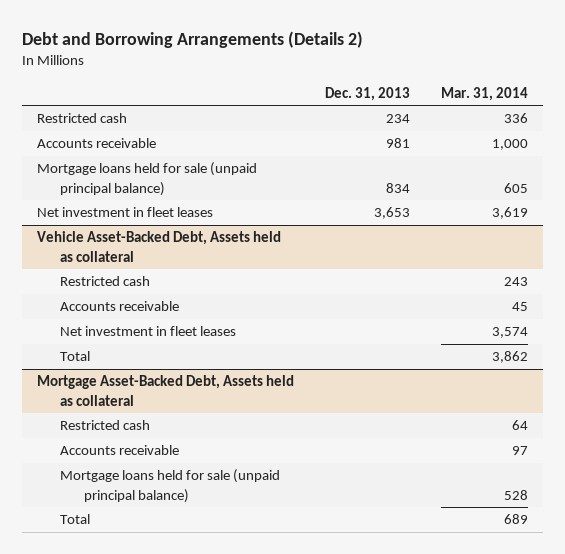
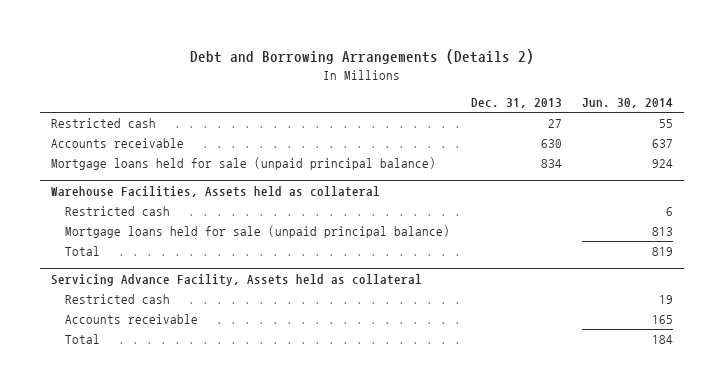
[440,86,528,101] Mar. 31, 2014 -> none
none -> [582,98,674,109] Jun. 30, 2014
[385,114,410,124] 234 -> [547,119,562,129] 27
[385,138,410,149] 981 -> [540,139,562,149] 630
[37,207,214,218] Net investment in fleet leases -> none
[37,231,282,262] Vehicle Asset-Backed Debt, Assets held as collateral -> none
[60,276,151,287] Restricted cash -> none
[60,301,180,312] Accounts receivable -> none
[60,326,237,337] Net investment in fleet leases -> none
[60,351,91,362] Total -> none
[37,375,295,406] Mortgage Asset-Backed Debt, Assets held as collateral -> none
[60,420,151,431] Restricted cash -> none
[60,445,180,456] Accounts receivable -> none
[60,469,281,503] Mortgage loans held for sale (unpaid principal balance) -> none
[60,514,91,525] Total -> none
none -> [50,186,380,198] Warehouse Facilities, Assets held as collateral
none -> [65,206,171,217] Restricted cash
none -> [65,225,451,239] Mortgage loans held for sale (unpaid principal balance)
none -> [65,246,101,257] Total
none -> [50,274,422,287] Servicing Advance Facility, Assets held as collateral
none -> [65,294,171,305] Restricted cash
none -> [65,314,199,325] Accounts receivable
none -> [65,334,101,345] Total

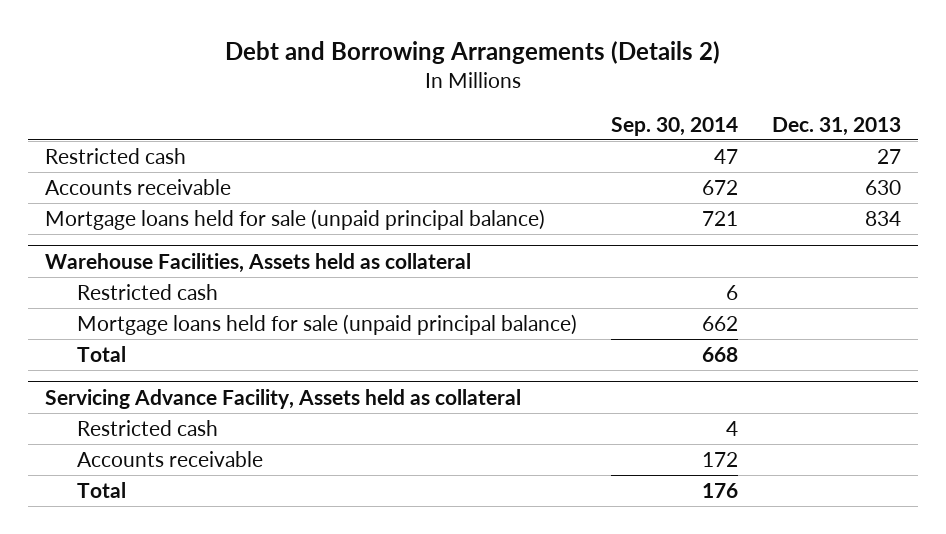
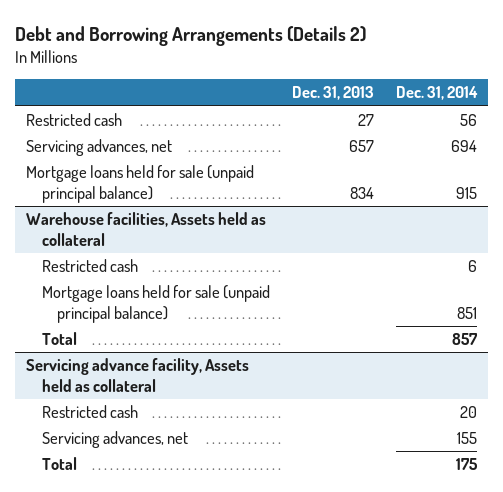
[611,116,739,136] Sep. 30, 2014 -> none
none -> [395,86,478,101] Dec. 31, 2014
[44,178,231,195] Accounts receivable -> none
none -> [26,139,173,157] Servicing advances, net
[44,252,471,273] Warehouse Facilities, Assets held as collateral -> [26,212,267,247] Warehouse facilities, Assets held as collateral
[44,388,521,409] Servicing Advance Facility, Assets held as collateral -> [26,358,250,393] Servicing advance facility, Assets held as collateral
[77,450,264,467] Accounts receivable -> none
none -> [41,431,188,449] Servicing advances, net

